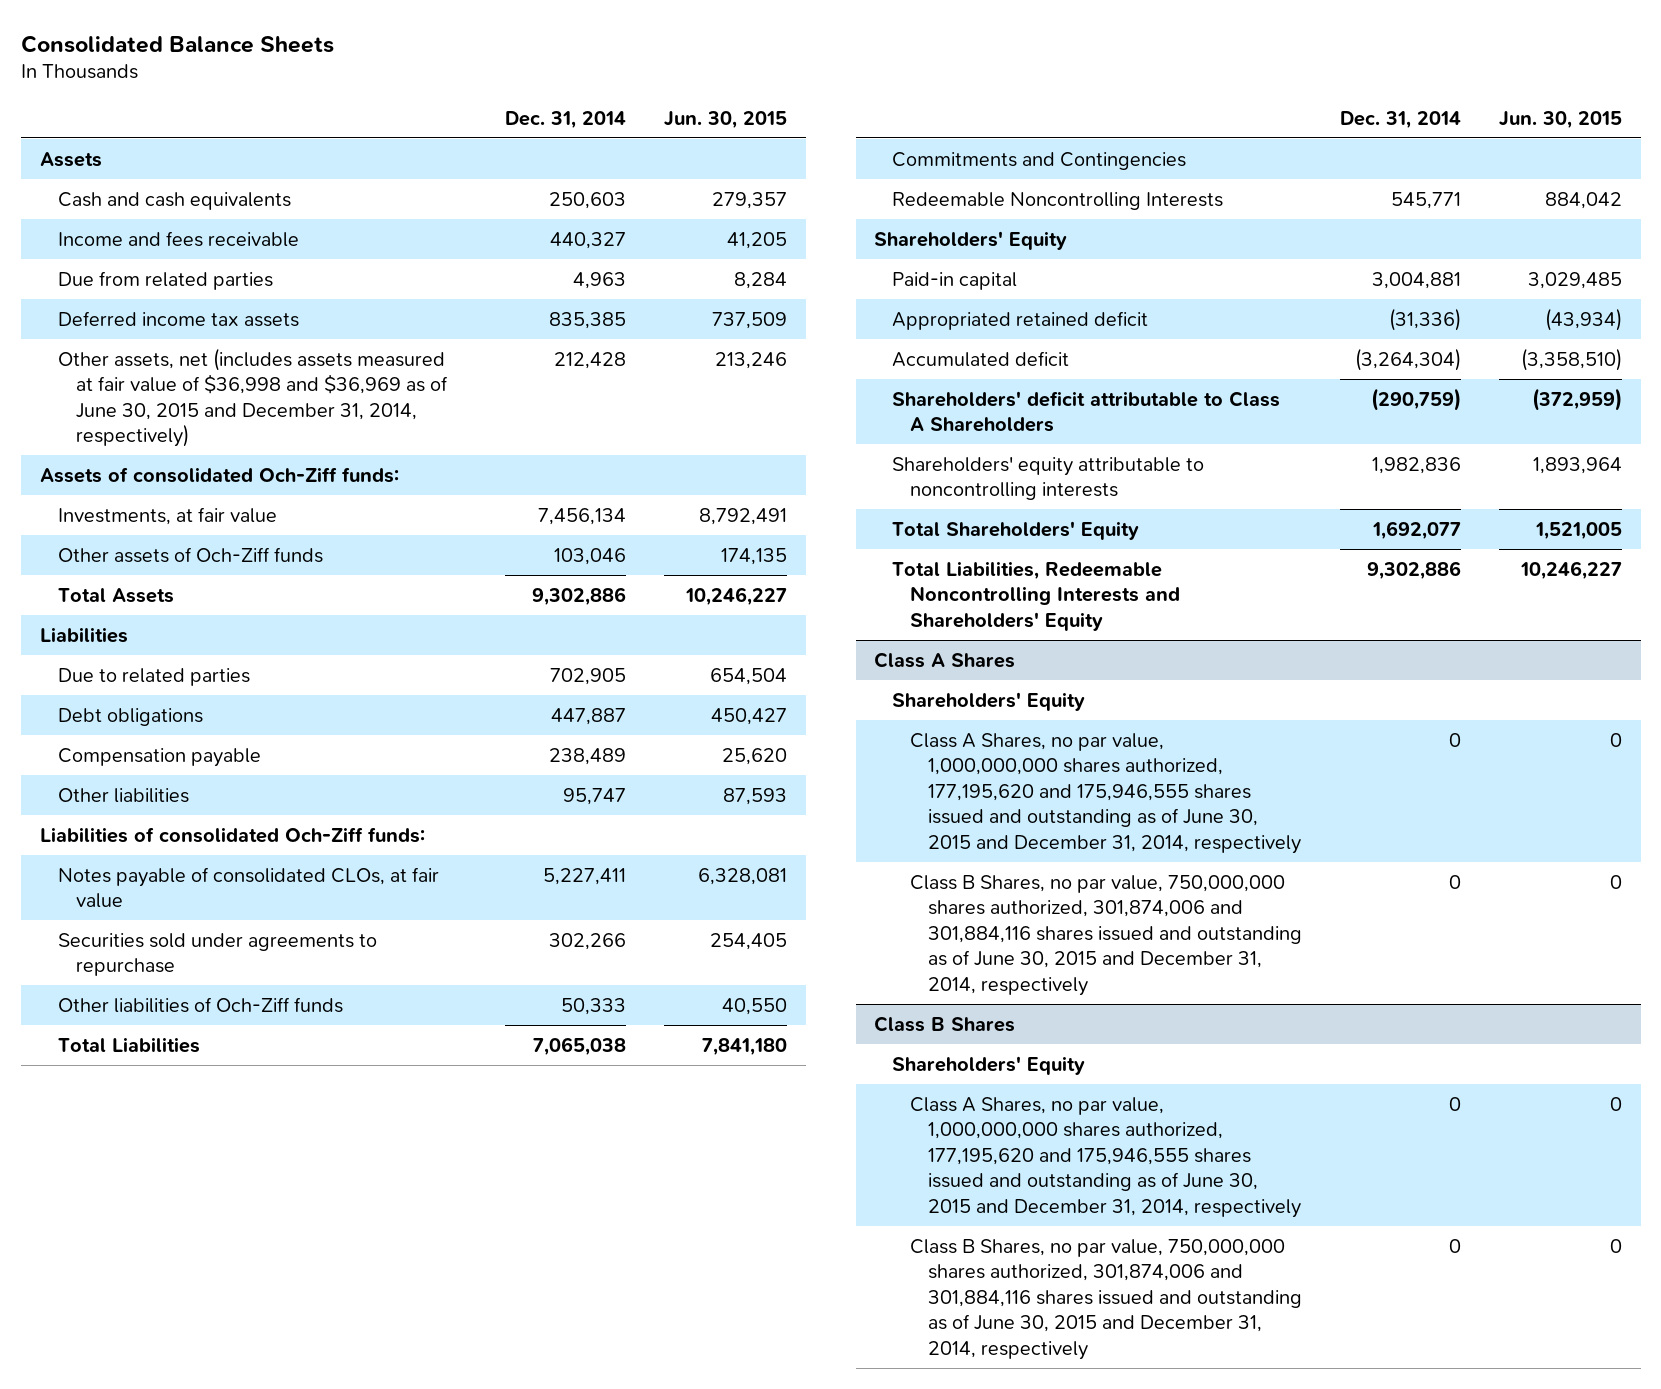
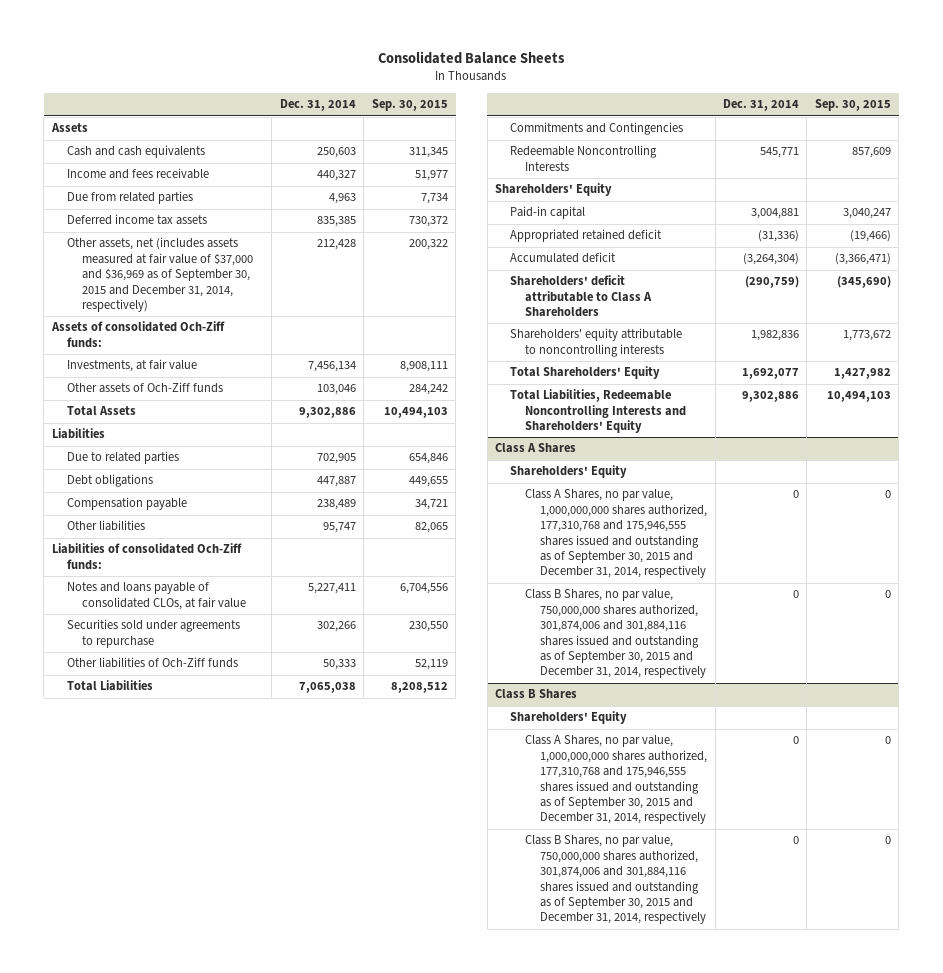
[664,110,788,129] Jun. 30, 2015 -> none
none -> [371,99,448,112] Sep. 30, 2015
[57,347,448,448] Other assets, net (includes assets measured at fair value of $36,998 and $36,969 as of June 30, 2015 and December 31, 2014, respectively) -> [66,237,253,312] Other assets, net (includes assets measured at fair value of $37,000 and $36,969 as of September 30, 2015 and December 31, 2014, respectively)
[57,866,439,909] Notes payable of consolidated CLOs, at fair value -> [66,582,246,610] Notes and loans payable of consolidated CLOs, at fair value
[910,732,1302,854] Class A Shares, no par value, 1,000,000,000 shares authorized, 177,195,620 and 175,946,555 shares issued and outstanding as of June 30, 2015 and December 31, 2014, respectively -> [525,489,708,579] Class A Shares, no par value, 1,000,000,000 shares authorized, 177,310,768 and 175,946,555 shares issued and outstanding as of September 30, 2015 and December 31, 2014, respectively
[910,874,1303,996] Class B Shares, no par value, 750,000,000 shares authorized, 301,874,006 and 301,884,116 shares issued and outstanding as of June 30, 2015 and December 31, 2014, respectively -> [525,589,707,679] Class B Shares, no par value, 750,000,000 shares authorized, 301,874,006 and 301,884,116 shares issued and outstanding as of September 30, 2015 and December 31, 2014, respectively
[910,1096,1302,1218] Class A Shares, no par value, 1,000,000,000 shares authorized, 177,195,620 and 175,946,555 shares issued and outstanding as of June 30, 2015 and December 31, 2014, respectively -> [525,735,708,825] Class A Shares, no par value, 1,000,000,000 shares authorized, 177,310,768 and 175,946,555 shares issued and outstanding as of September 30, 2015 and December 31, 2014, respectively
[910,1238,1303,1360] Class B Shares, no par value, 750,000,000 shares authorized, 301,874,006 and 301,884,116 shares issued and outstanding as of June 30, 2015 and December 31, 2014, respectively -> [525,835,707,925] Class B Shares, no par value, 750,000,000 shares authorized, 301,874,006 and 301,884,116 shares issued and outstanding as of September 30, 2015 and December 31, 2014, respectively

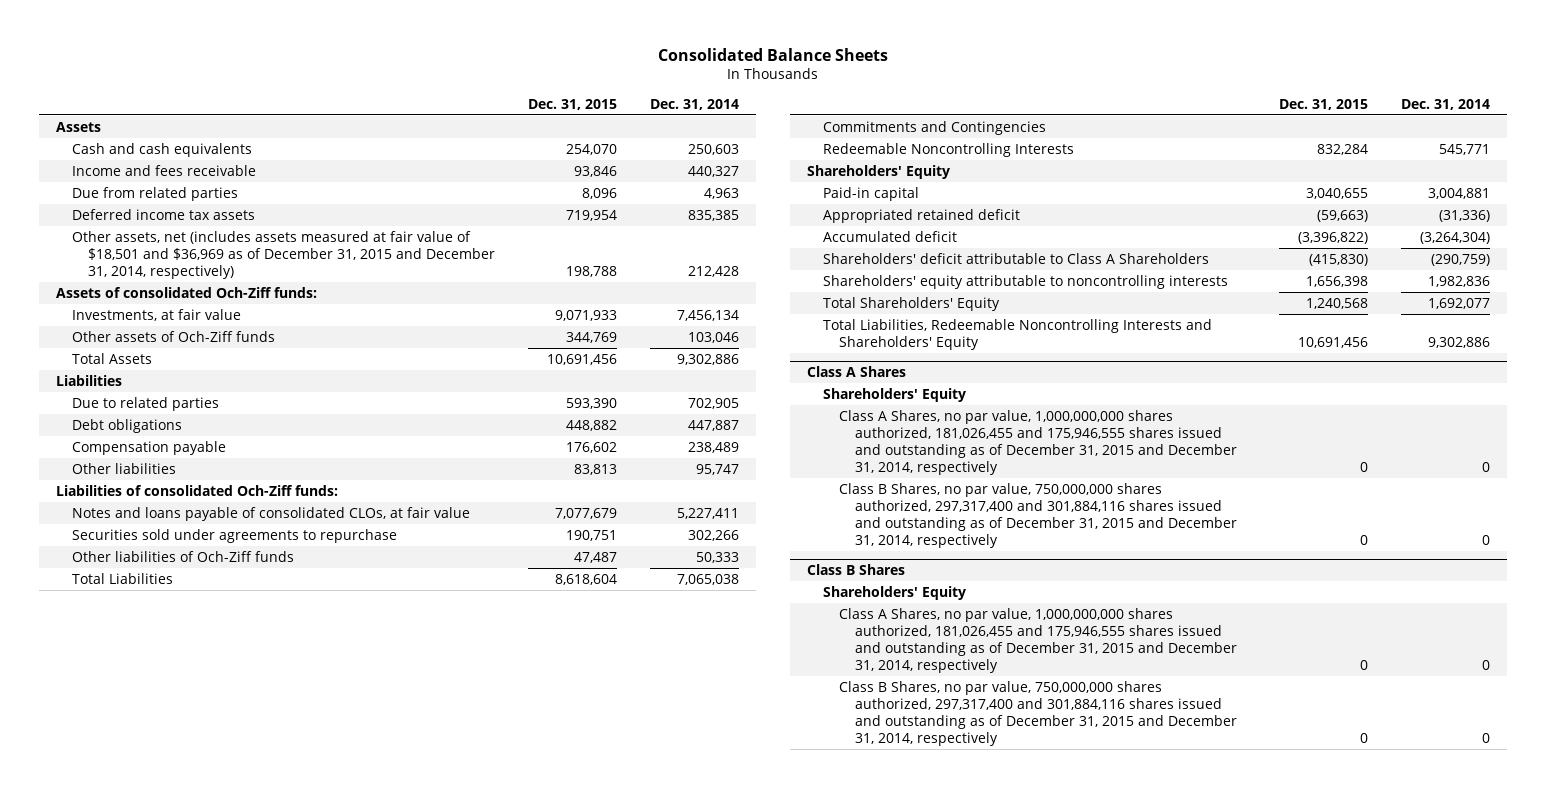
[371,99,448,112] Sep. 30, 2015 -> none
none -> [528,98,618,110] Dec. 31, 2015
[66,237,253,312] Other assets, net (includes assets measured at fair value of $37,000 and $36,969 as of September 30, 2015 and December 31, 2014, respectively) -> [71,230,496,279] Other assets, net (includes assets measured at fair value of $18,501 and $36,969 as of December 31, 2015 and December 31, 2014, respectively)
[525,489,708,579] Class A Shares, no par value, 1,000,000,000 shares authorized, 177,310,768 and 175,946,555 shares issued and outstanding as of September 30, 2015 and December 31, 2014, respectively -> [839,409,1238,476] Class A Shares, no par value, 1,000,000,000 shares authorized, 181,026,455 and 175,946,555 shares issued and outstanding as of December 31, 2015 and December 31, 2014, respectively
[525,589,707,679] Class B Shares, no par value, 750,000,000 shares authorized, 301,874,006 and 301,884,116 shares issued and outstanding as of September 30, 2015 and December 31, 2014, respectively -> [839,482,1238,549] Class B Shares, no par value, 750,000,000 shares authorized, 297,317,400 and 301,884,116 shares issued and outstanding as of December 31, 2015 and December 31, 2014, respectively
[525,735,708,825] Class A Shares, no par value, 1,000,000,000 shares authorized, 177,310,768 and 175,946,555 shares issued and outstanding as of September 30, 2015 and December 31, 2014, respectively -> [839,607,1238,674] Class A Shares, no par value, 1,000,000,000 shares authorized, 181,026,455 and 175,946,555 shares issued and outstanding as of December 31, 2015 and December 31, 2014, respectively
[525,835,707,925] Class B Shares, no par value, 750,000,000 shares authorized, 301,874,006 and 301,884,116 shares issued and outstanding as of September 30, 2015 and December 31, 2014, respectively -> [839,680,1238,747] Class B Shares, no par value, 750,000,000 shares authorized, 297,317,400 and 301,884,116 shares issued and outstanding as of December 31, 2015 and December 31, 2014, respectively

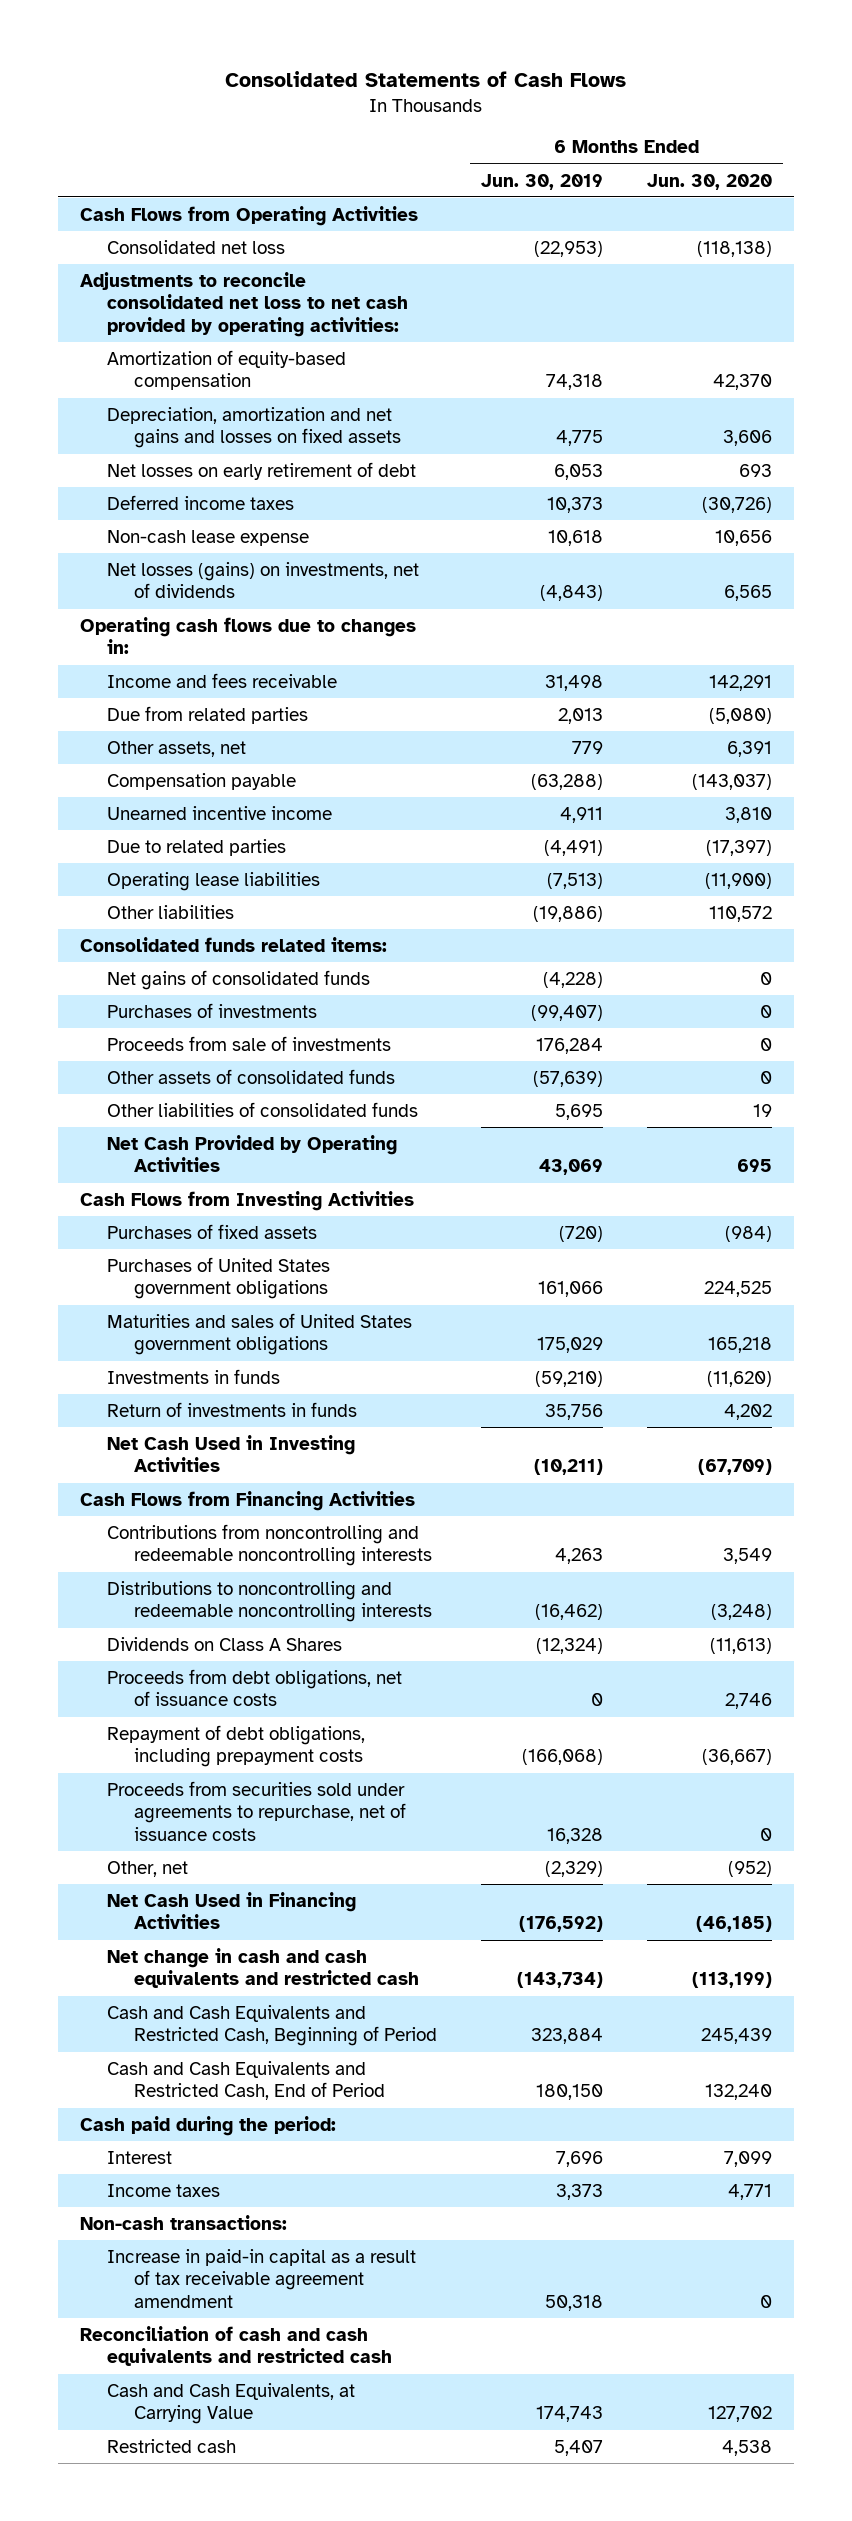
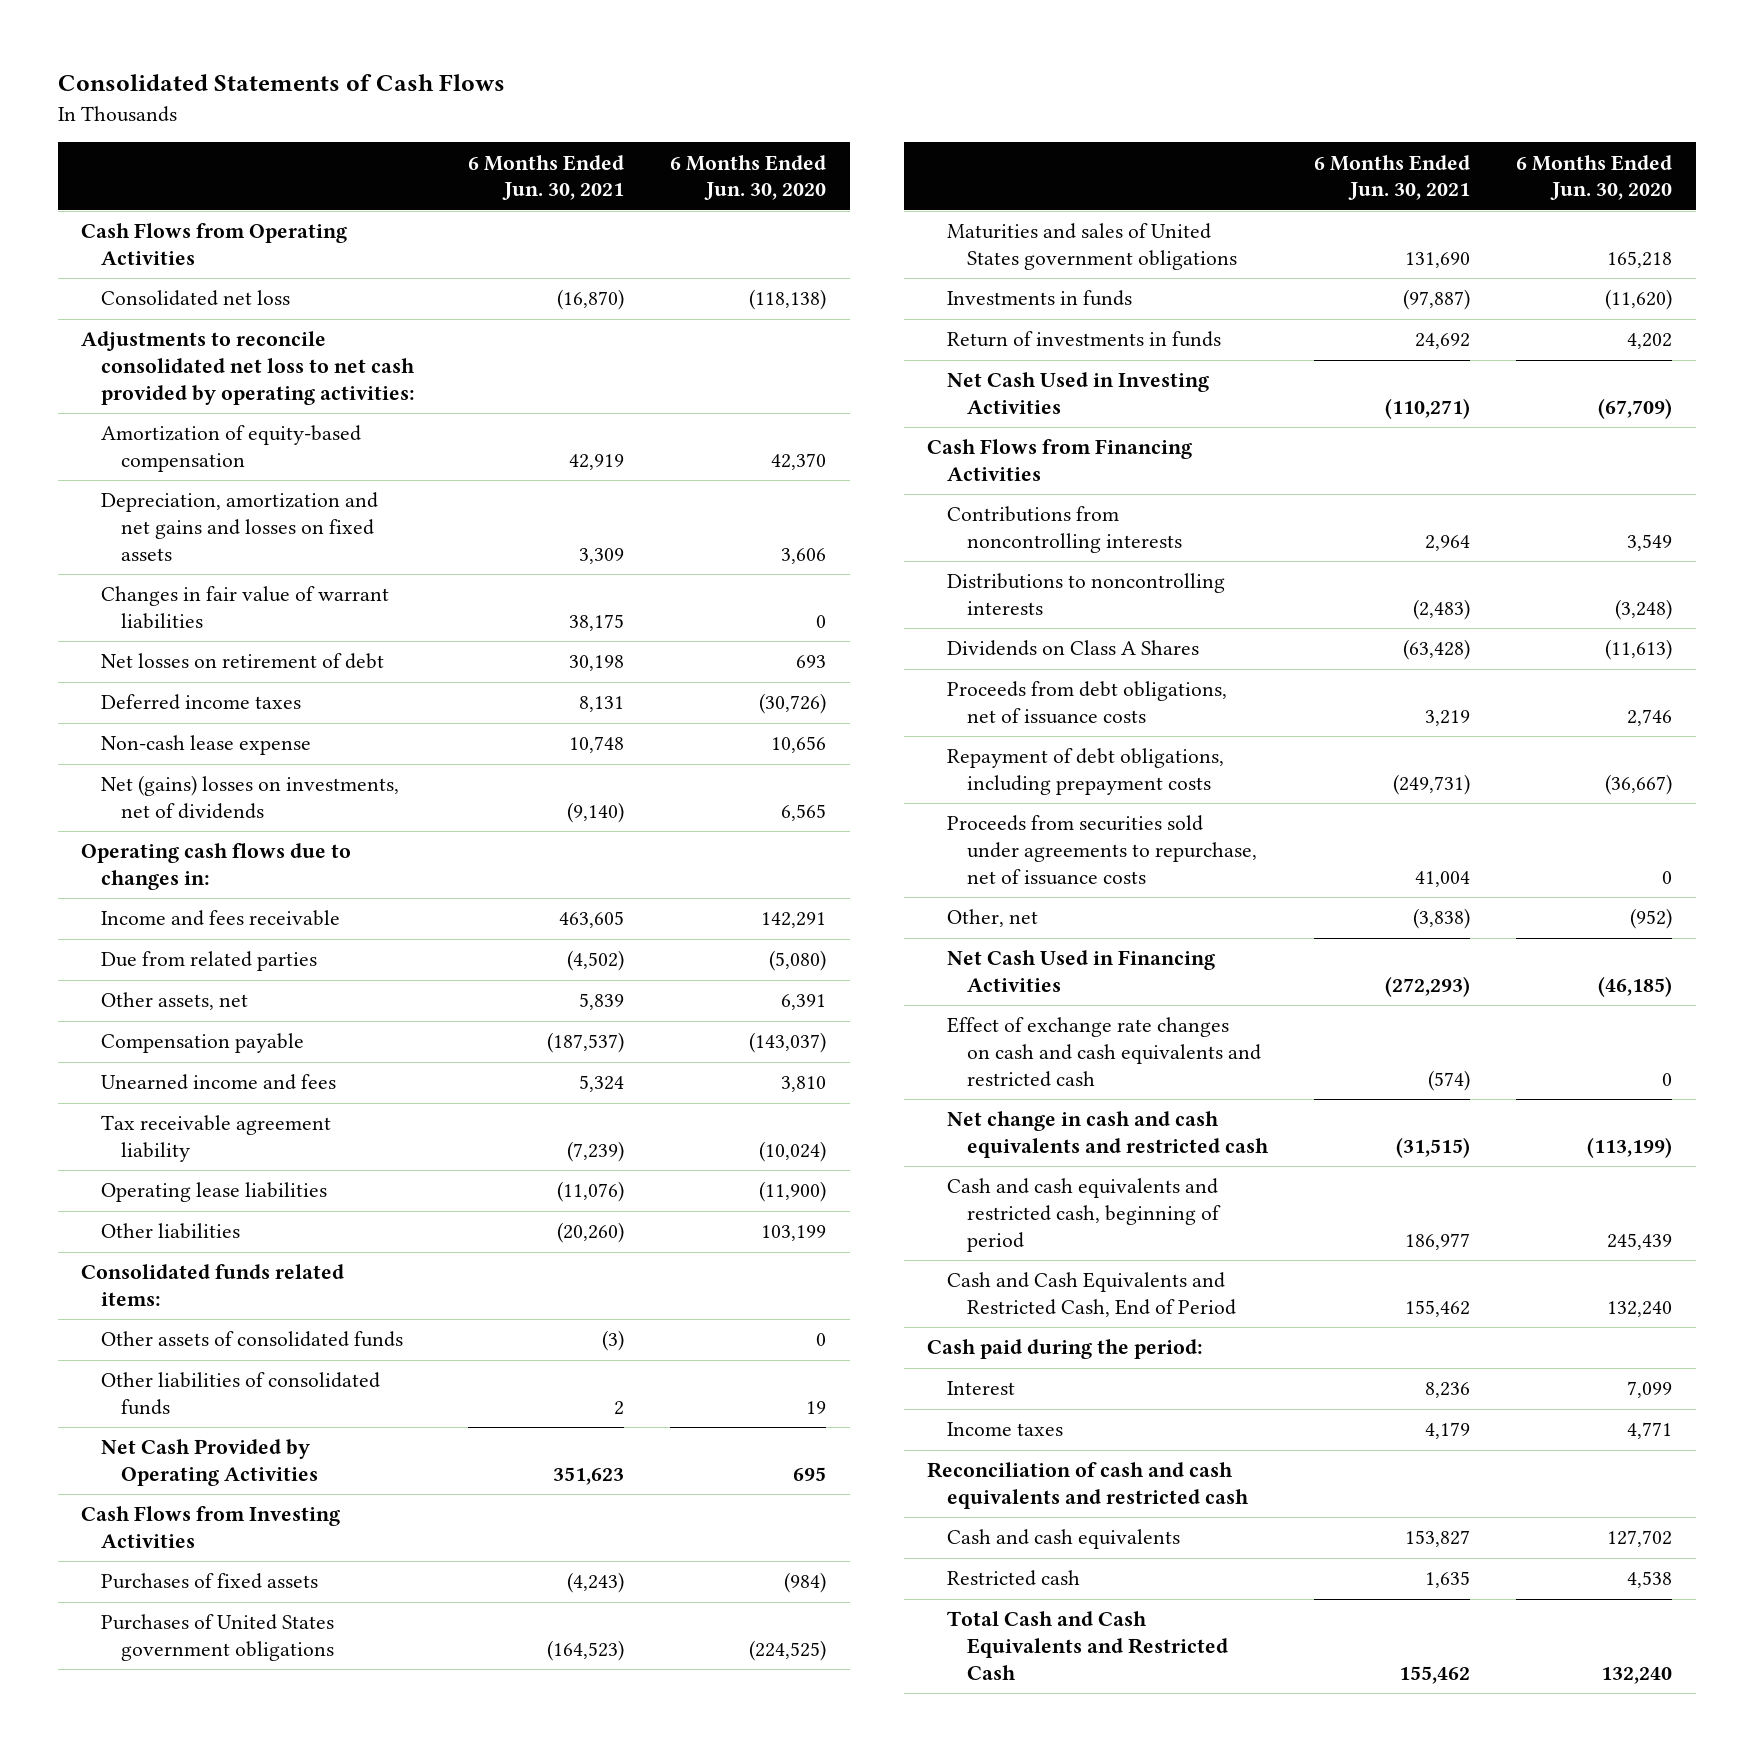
[481,173,604,190] Jun. 30, 2019 -> none
none -> [468,154,625,201] 6 Months Ended Jun. 30, 2021
none -> [100,586,389,630] Changes in fair value of warrant liabilities
[107,461,417,480] Net losses on early retirement of debt -> [100,653,384,670] Net losses on retirement of debt
[107,561,420,599] Net losses (gains) on investments, net of dividends -> [100,775,399,820] Net (gains) losses on investments, net of dividends
[107,838,287,856] Due to related parties -> none
[107,805,333,820] Unearned incentive income -> [100,1074,336,1091] Unearned income and fees
none -> [100,1115,331,1163] Tax receivable agreement liability
[708,905,772,922] 110,572 -> [761,1225,827,1242] 103,199
[107,969,371,990] Net gains of consolidated funds -> none
[107,1002,318,1018] Purchases of investments -> none
[107,1035,392,1051] Proceeds from sale of investments -> none
[703,1281,772,1298] 224,525 -> [749,1640,827,1662] (224,525)
[107,1523,433,1567] Contributions from noncontrolling and redeemable noncontrolling interests -> [946,506,1182,554] Contributions from noncontrolling interests
[107,1580,433,1623] Distributions to noncontrolling and redeemable noncontrolling interests -> [946,573,1225,616] Distributions to noncontrolling interests
none -> [946,1017,1261,1087] Effect of exchange rate changes on cash and cash equivalents and restricted cash
[107,2004,438,2047] Cash and Cash Equivalents and Restricted Cash, Beginning of Period -> [946,1178,1221,1252] Cash and cash equivalents and restricted cash, beginning of period
[80,2214,288,2230] Non-cash transactions: -> none
[107,2248,417,2308] Increase in paid-in capital as a result of tax receivable agreement amendment -> none
[107,2382,356,2425] Cash and Cash Equivalents, at Carrying Value -> [946,1529,1180,1550] Cash and cash equivalents
none -> [946,1611,1228,1680] Total Cash and Cash Equivalents and Restricted Cash

